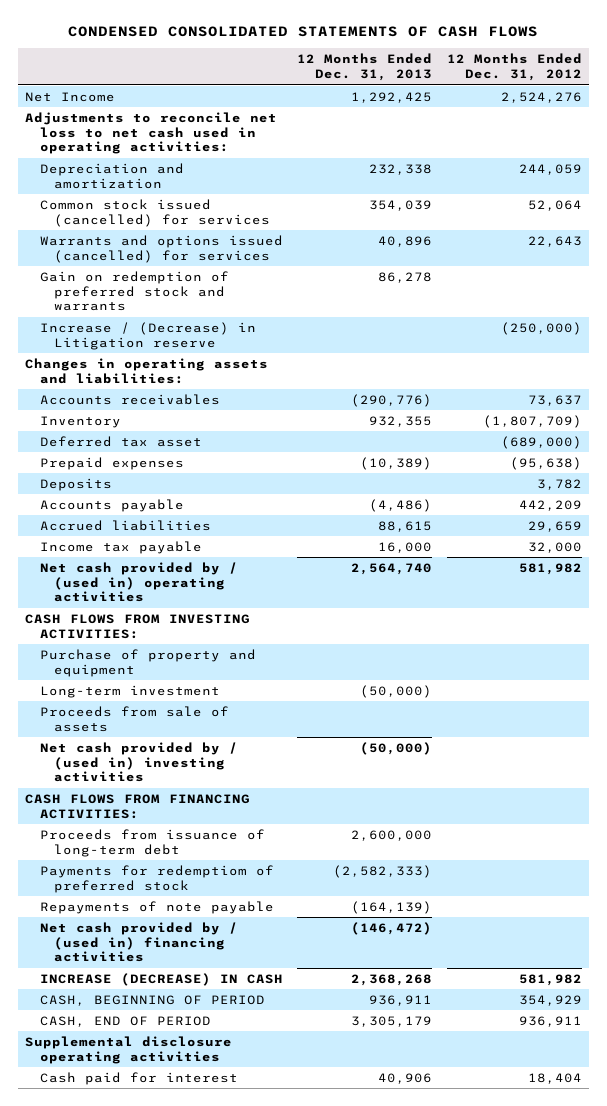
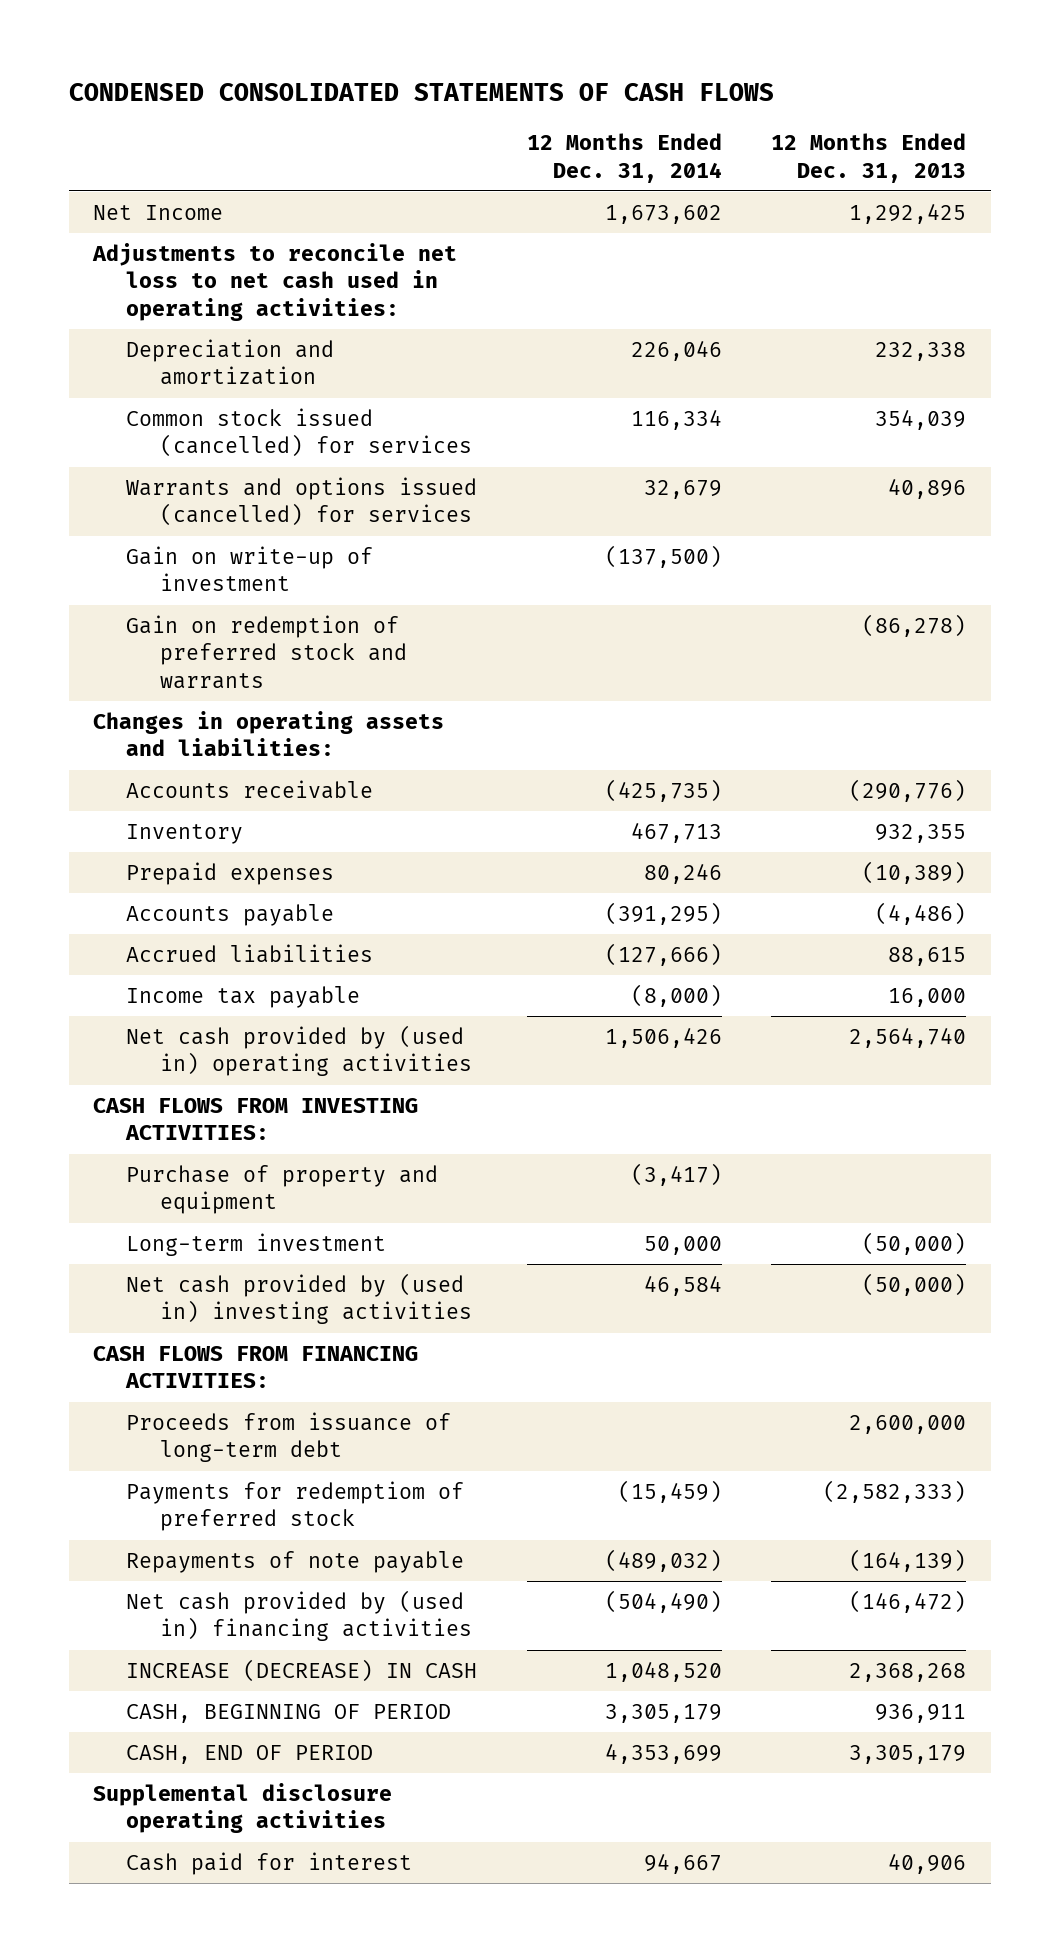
[446,53,582,81] 12 Months Ended Dec. 31, 2012 -> none
none -> [526,133,722,183] 12 Months Ended Dec. 31, 2014
[39,321,256,350] Increase / (Decrease) in Litigation reserve -> none
none -> [126,545,374,592] Gain on write-up of investment
[378,271,433,283] 86,278 -> [861,613,966,637] (86,278)
[39,393,220,405] Accounts receivables -> [126,779,374,799] Accounts receivable
[39,435,202,447] Deferred tax asset -> none
[39,477,112,491] Deposits -> none
[39,561,238,603] Net cash provided by / (used in) operating activities -> [126,1024,472,1077] Net cash provided by (used in) operating activities
[39,705,229,732] Proceeds from sale of assets -> none
[39,741,238,783] Net cash provided by / (used in) investing activities -> [126,1272,472,1325] Net cash provided by (used in) investing activities
[39,921,238,963] Net cash provided by / (used in) financing activities -> [126,1589,472,1642] Net cash provided by (used in) financing activities

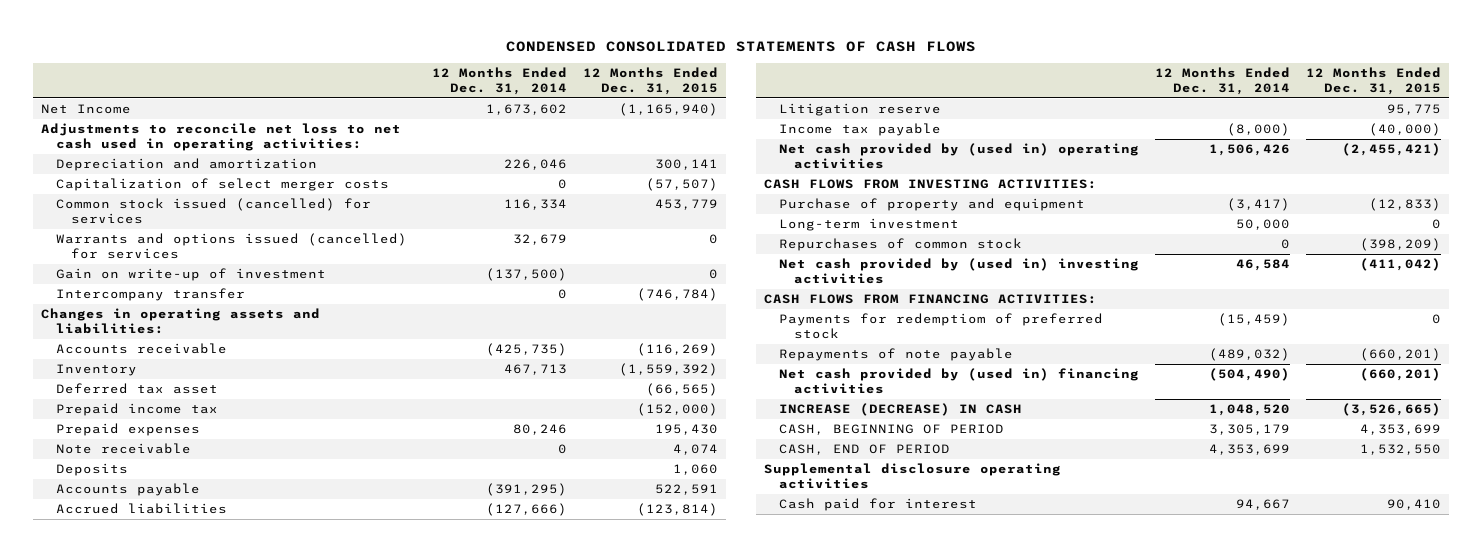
[770,133,966,183] 12 Months Ended Dec. 31, 2013 -> none
none -> [583,67,719,95] 12 Months Ended Dec. 31, 2015
none -> [55,178,389,192] Capitalization of select merger costs
[126,614,407,689] Gain on redemption of preferred stock and warrants -> none
none -> [55,288,245,302] Intercompany transfer
none -> [55,383,218,395] Deferred tax asset
none -> [55,403,218,417] Prepaid income tax
none -> [55,443,191,455] Note receivable
none -> [55,463,128,477] Deposits
none -> [778,103,941,117] Litigation reserve
none -> [778,238,1022,252] Repurchases of common stock
[126,1411,452,1463] Proceeds from issuance of long-term debt -> none

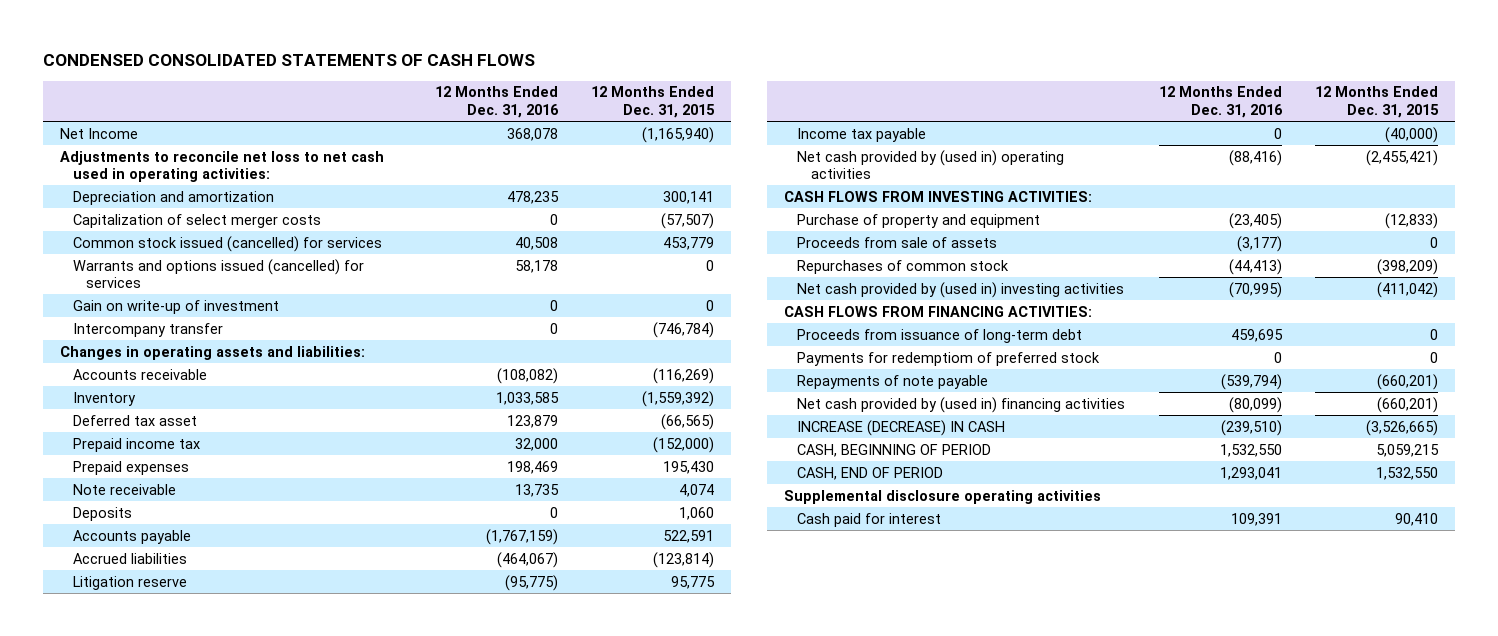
[432,67,568,95] 12 Months Ended Dec. 31, 2014 -> none
none -> [434,86,559,118] 12 Months Ended Dec. 31, 2016
[778,218,959,232] Long-term investment -> none
none -> [797,236,998,248] Proceeds from sale of assets
none -> [797,328,1083,343] Proceeds from issuance of long-term debt
[1360,424,1442,436] 4,353,699 -> [1376,443,1440,457] 5,059,215

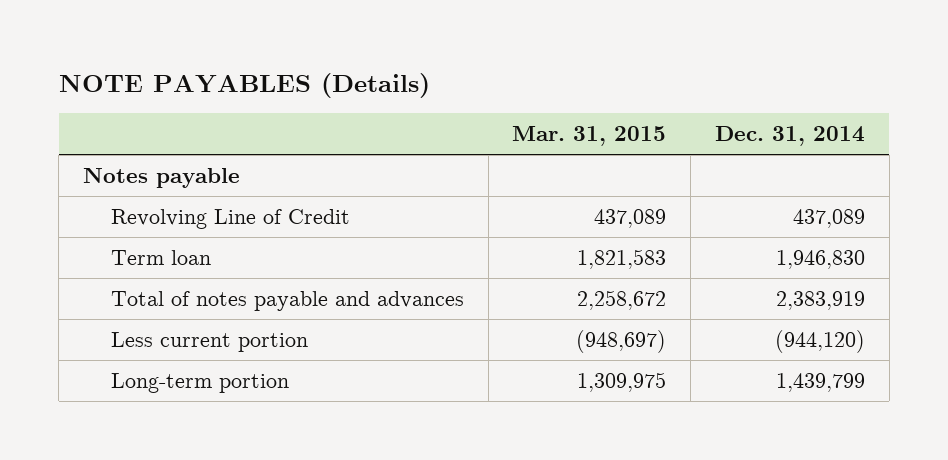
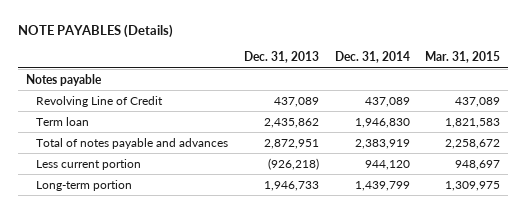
none -> [243,51,319,64] Dec. 31, 2013
[576,329,667,353] (948,697) -> [455,159,501,170] 948,697
[775,329,866,353] (944,120) -> [364,159,410,170] 944,120

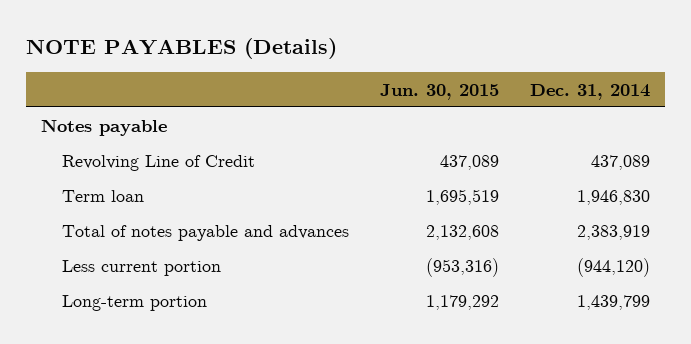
[243,51,319,64] Dec. 31, 2013 -> none
[425,51,501,64] Mar. 31, 2015 -> none
none -> [379,83,499,100] Jun. 30, 2015
[364,159,410,170] 944,120 -> [576,257,650,277] (944,120)

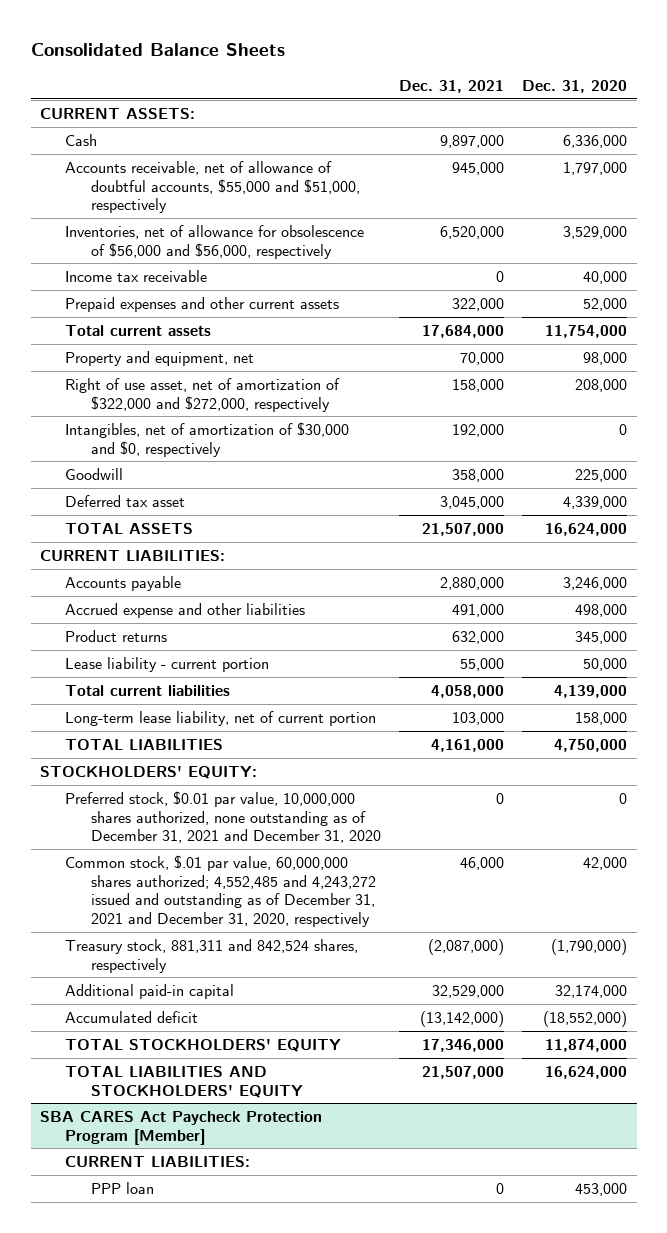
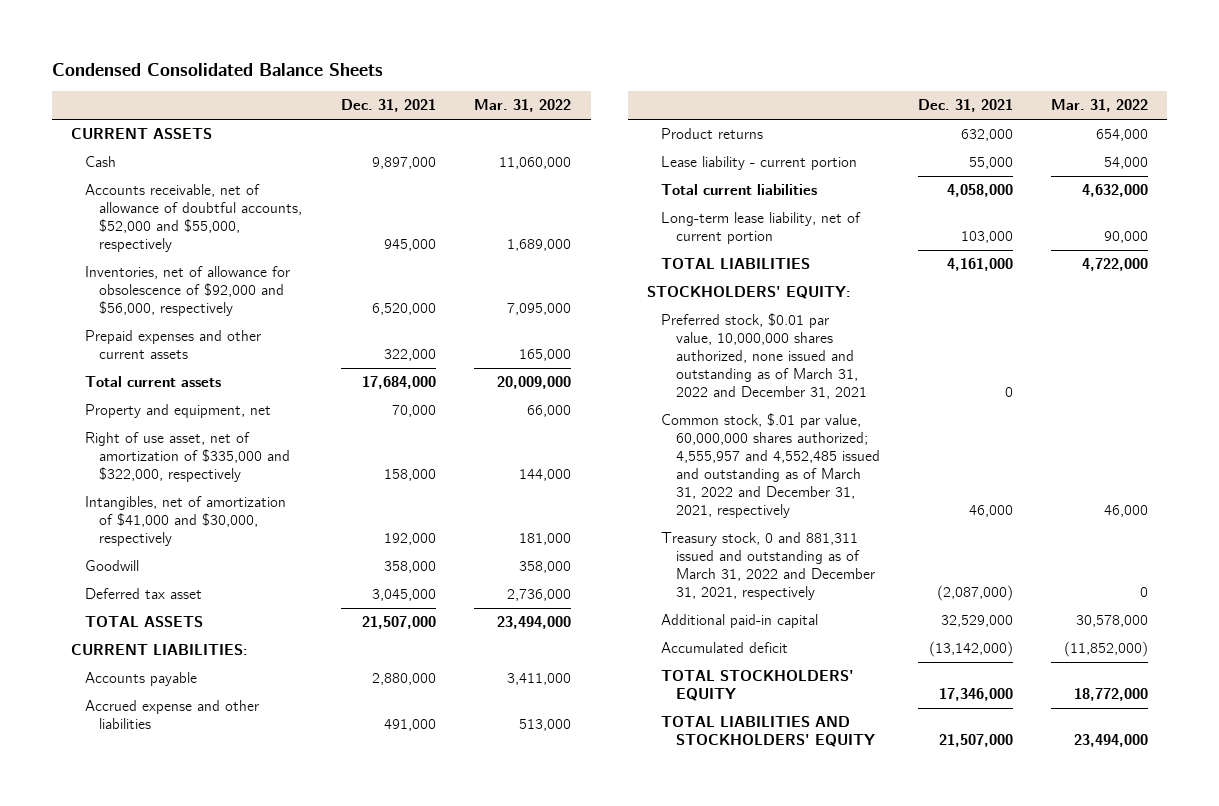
[30,42,285,56] Consolidated Balance Sheets -> [52,62,384,76] Condensed Consolidated Balance Sheets
[522,79,628,93] Dec. 31, 2020 -> none
none -> [474,99,572,113] Mar. 31, 2022
[39,107,195,119] CURRENT ASSETS: -> [71,128,213,140] CURRENT ASSETS
[65,269,208,282] Income tax receivable -> none
[65,160,360,214] Accounts receivable, net of allowance of doubtful accounts, $55,000 and $51,000, respectively -> [85,184,303,252] Accounts receivable, net of allowance of doubtful accounts, $52,000 and $55,000, respectively
[65,224,365,259] Inventories, net of allowance for obsolescence of $56,000 and $56,000, respectively -> [85,266,291,317] Inventories, net of allowance for obsolescence of $92,000 and $56,000, respectively
[65,377,341,412] Right of use asset, net of amortization of $322,000 and $272,000, respectively -> [85,432,291,483] Right of use asset, net of amortization of $335,000 and $322,000, respectively
[65,421,350,457] Intangibles, net of amortization of $30,000 and $0, respectively -> [85,496,287,547] Intangibles, net of amortization of $41,000 and $30,000, respectively
[65,790,381,844] Preferred stock, $0.01 par value, 10,000,000 shares authorized, none outstanding as of December 31, 2021 and December 31, 2020 -> [661,313,867,399] Preferred stock, $0.01 par value, 10,000,000 shares authorized, none issued and outstanding as of March 31, 2022 and December 31, 2021
[65,854,376,928] Common stock, $.01 par value, 60,000,000 shares authorized; 4,552,485 and 4,243,272 issued and outstanding as of December 31, 2021 and December 31, 2020, respectively -> [661,413,880,518] Common stock, $.01 par value, 60,000,000 shares authorized; 4,555,957 and 4,552,485 issued and outstanding as of March 31, 2022 and December 31, 2021, respectively
[65,938,359,973] Treasury stock, 881,311 and 842,524 shares, respectively -> [661,532,875,600] Treasury stock, 0 and 881,311 issued and outstanding as of March 31, 2022 and December 31, 2021, respectively
[39,1110,322,1145] SBA CARES Act Paycheck Protection Program [Member] -> none
[65,1155,251,1167] CURRENT LIABILITIES: -> none
[90,1181,154,1194] PPP loan -> none

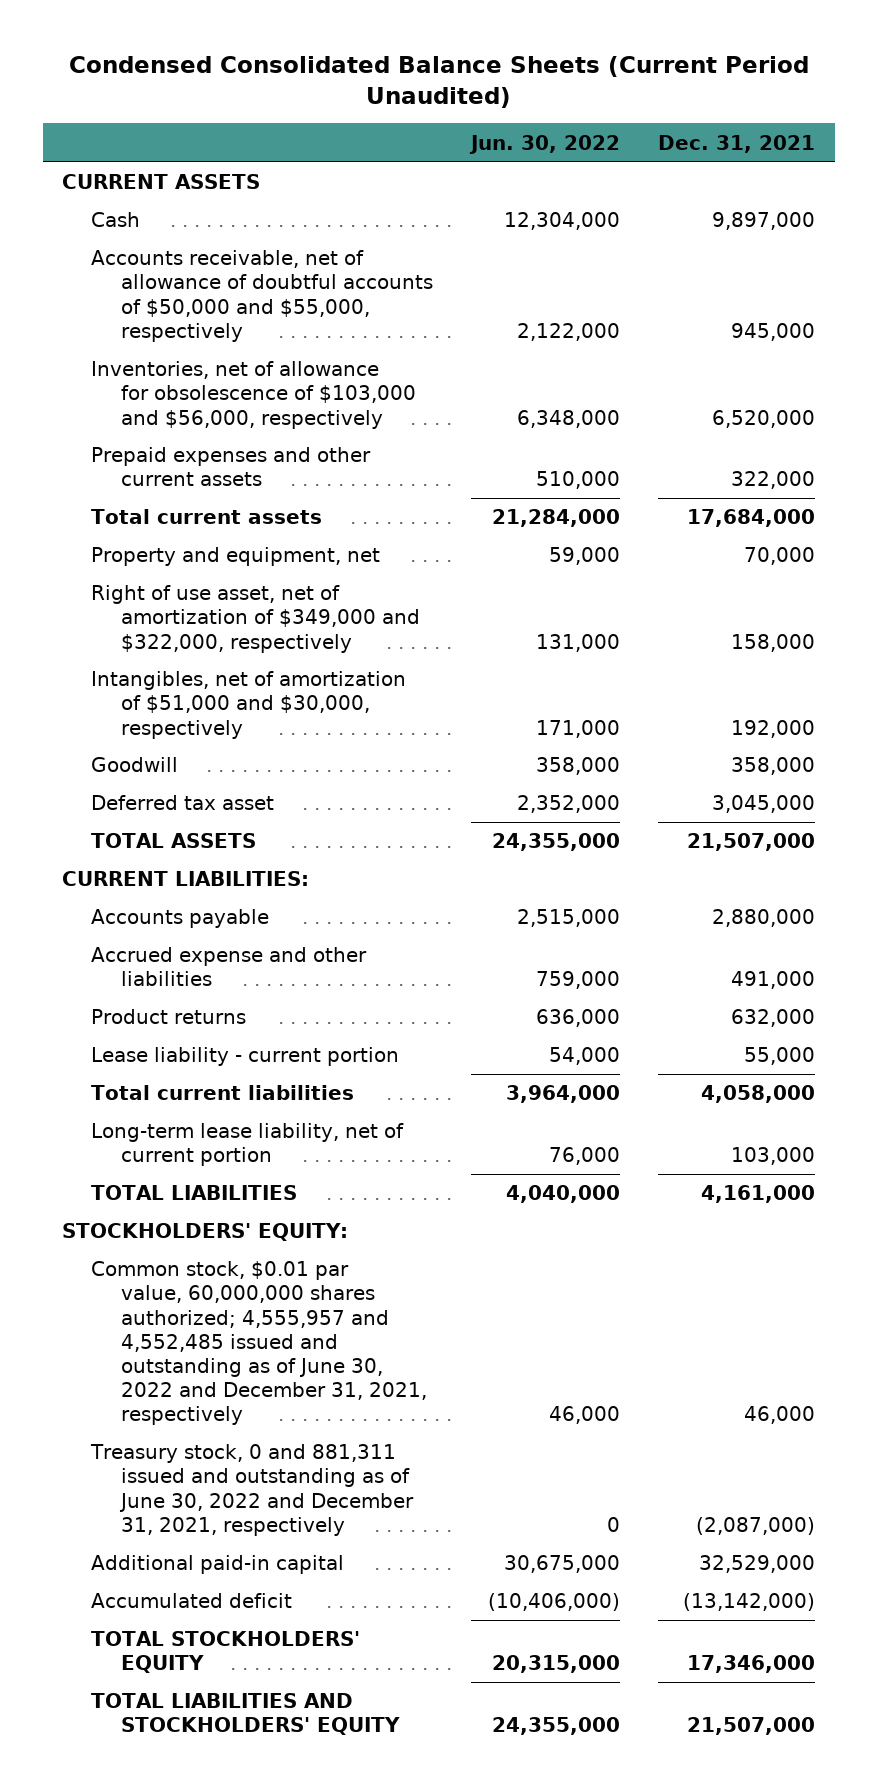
[52,62,384,76] Condensed Consolidated Balance Sheets -> [68,56,809,108] Condensed Consolidated Balance Sheets (Current Period Unaudited)
[474,99,572,113] Mar. 31, 2022 -> none
none -> [469,134,621,154] Jun. 30, 2022
[85,184,303,252] Accounts receivable, net of allowance of doubtful accounts, $52,000 and $55,000, respectively -> [91,250,433,342] Accounts receivable, net of allowance of doubtful accounts of $50,000 and $55,000, respectively
[85,266,291,317] Inventories, net of allowance for obsolescence of $92,000 and $56,000, respectively -> [91,361,416,429] Inventories, net of allowance for obsolescence of $103,000 and $56,000, respectively
[85,432,291,483] Right of use asset, net of amortization of $335,000 and $322,000, respectively -> [91,585,420,653] Right of use asset, net of amortization of $349,000 and $322,000, respectively
[85,496,287,547] Intangibles, net of amortization of $41,000 and $30,000, respectively -> [91,671,407,739] Intangibles, net of amortization of $51,000 and $30,000, respectively
[661,313,867,399] Preferred stock, $0.01 par value, 10,000,000 shares authorized, none issued and outstanding as of March 31, 2022 and December 31, 2021 -> none
[661,413,880,518] Common stock, $.01 par value, 60,000,000 shares authorized; 4,555,957 and 4,552,485 issued and outstanding as of March 31, 2022 and December 31, 2021, respectively -> [91,1261,427,1426] Common stock, $0.01 par value, 60,000,000 shares authorized; 4,555,957 and 4,552,485 issued and outstanding as of June 30, 2022 and December 31, 2021, respectively
[661,532,875,600] Treasury stock, 0 and 881,311 issued and outstanding as of March 31, 2022 and December 31, 2021, respectively -> [90,1444,414,1536] Treasury stock, 0 and 881,311 issued and outstanding as of June 30, 2022 and December 31, 2021, respectively

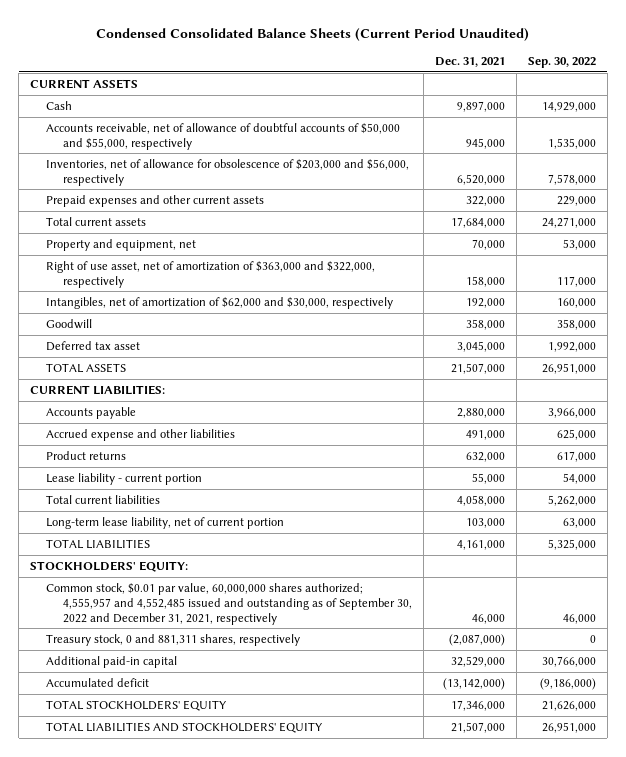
[469,134,621,154] Jun. 30, 2022 -> none
none -> [527,57,596,69] Sep. 30, 2022
[91,361,416,429] Inventories, net of allowance for obsolescence of $103,000 and $56,000, respectively -> [46,158,410,186] Inventories, net of allowance for obsolescence of $203,000 and $56,000, respectively
[91,585,420,653] Right of use asset, net of amortization of $349,000 and $322,000, respectively -> [46,260,376,288] Right of use asset, net of amortization of $363,000 and $322,000, respectively
[91,671,407,739] Intangibles, net of amortization of $51,000 and $30,000, respectively -> [46,296,394,309] Intangibles, net of amortization of $62,000 and $30,000, respectively
[91,1261,427,1426] Common stock, $0.01 par value, 60,000,000 shares authorized; 4,555,957 and 4,552,485 issued and outstanding as of June 30, 2022 and December 31, 2021, respectively -> [46,582,412,625] Common stock, $0.01 par value, 60,000,000 shares authorized; 4,555,957 and 4,552,485 issued and outstanding as of September 30, 2022 and December 31, 2021, respectively
[90,1444,414,1536] Treasury stock, 0 and 881,311 issued and outstanding as of June 30, 2022 and December 31, 2021, respectively -> [46,633,301,646] Treasury stock, 0 and 881,311 shares, respectively

